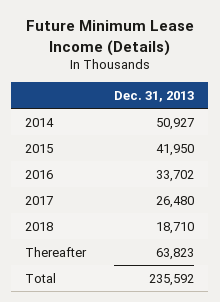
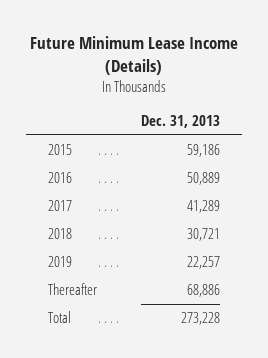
[25,117,55,127] 2014 -> none
[156,143,195,156] 41,950 -> [187,144,221,158] 59,186
[156,169,195,182] 33,702 -> [187,172,221,186] 50,889
[156,195,195,208] 26,480 -> [187,200,221,214] 41,289
[156,221,195,234] 18,710 -> [187,228,221,242] 30,721
none -> [48,256,73,268] 2019
[156,247,195,260] 63,823 -> [187,284,221,298] 68,886
[149,273,195,286] 235,592 -> [181,312,221,326] 273,228

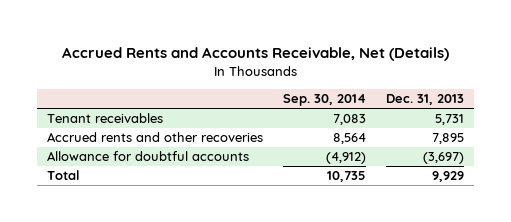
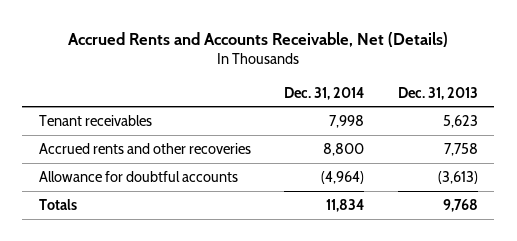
[283,94,367,107] Sep. 30, 2014 -> none
none -> [284,86,365,100] Dec. 31, 2014
[434,114,464,126] 5,731 -> [442,114,478,128] 5,623
[431,133,464,145] 7,895 -> [443,142,478,156] 7,758
[422,152,464,165] (3,697) -> [437,170,478,184] (3,613)
[47,170,81,181] Total -> [39,198,78,210] Totals
[431,171,464,183] 9,929 -> [442,198,478,212] 9,768

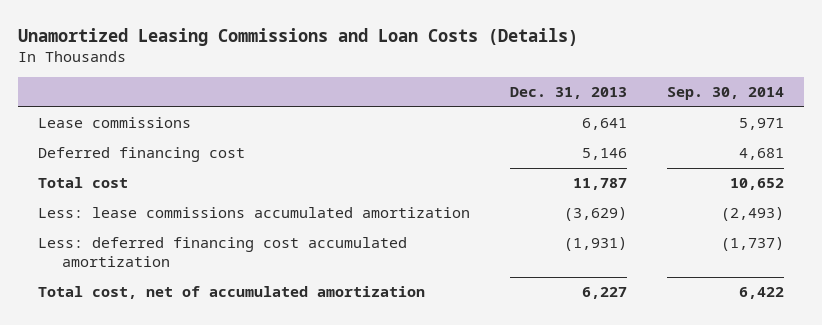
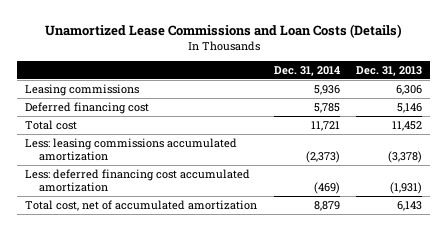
[18,27,579,46] Unamortized Leasing Commissions and Loan Costs (Details) -> [44,23,402,38] Unamortized Lease Commissions and Loan Costs (Details)
[666,86,784,100] Sep. 30, 2014 -> none
none -> [273,65,340,76] Dec. 31, 2014
[38,117,192,129] Lease commissions -> [25,83,140,96] Leasing commissions
[582,118,628,131] 6,641 -> [396,84,423,95] 6,306
[573,178,628,191] 11,787 -> [392,120,423,131] 11,452
[38,207,471,219] Less: lease commissions accumulated amortization -> [25,137,238,162] Less: leasing commissions accumulated amortization
[564,207,628,222] (3,629) -> [388,151,423,164] (3,378)
[582,287,628,300] 6,227 -> [397,200,423,211] 6,143

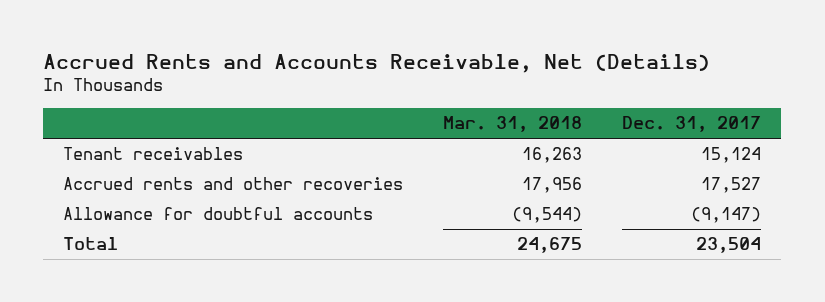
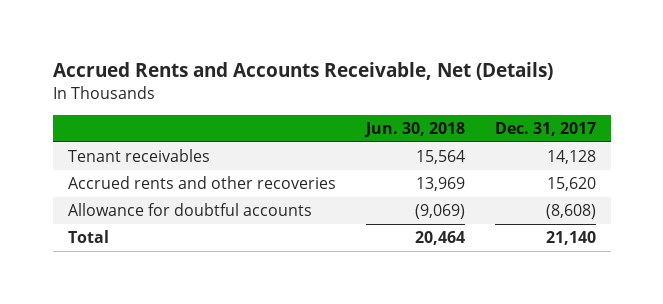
[443,116,583,133] Mar. 31, 2018 -> none
none -> [363,121,465,137] Jun. 30, 2018
[701,147,762,164] 15,124 -> [546,150,596,165] 14,128
[701,177,762,194] 17,527 -> [546,177,596,192] 15,620
[691,207,762,224] (9,147) -> [545,204,596,220] (8,608)
[696,237,762,254] 23,504 -> [545,231,596,246] 21,140

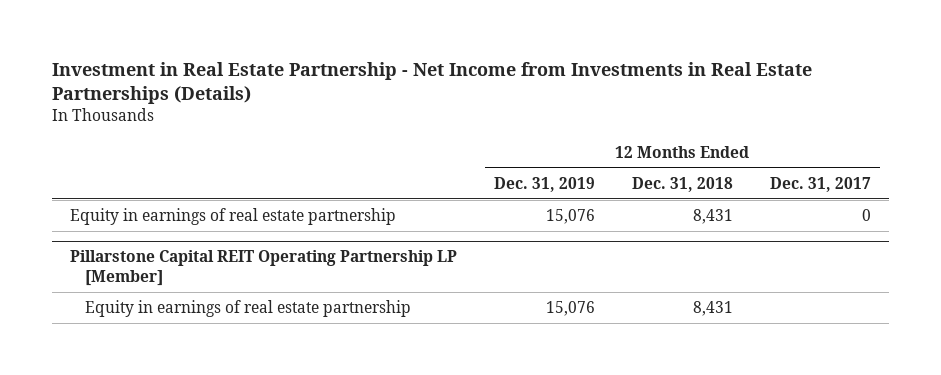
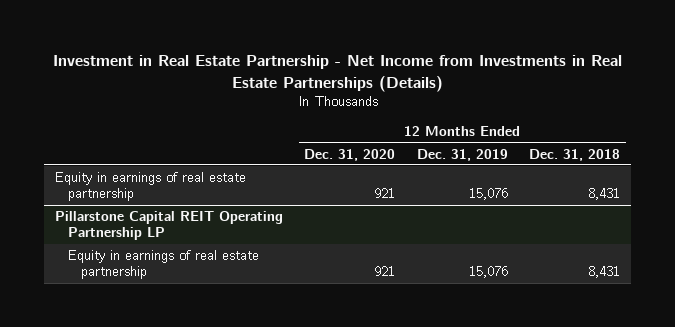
[769,176,871,192] Dec. 31, 2017 -> none
none -> [304,148,396,161] Dec. 31, 2020
[70,250,458,287] Pillarstone Capital REIT Operating Partnership LP [Member] -> [54,210,283,241] Pillarstone Capital REIT Operating Partnership LP

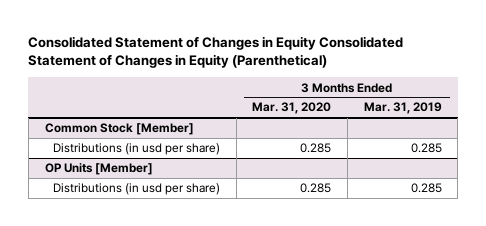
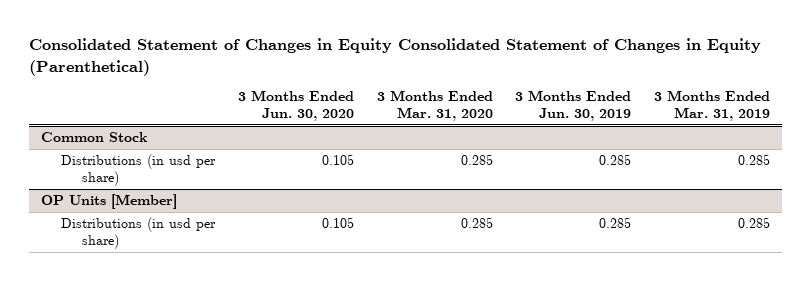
none -> [237,90,354,122] 3 Months Ended Jun. 30, 2020
none -> [515,90,632,122] 3 Months Ended Jun. 30, 2019
[44,123,194,136] Common Stock [Member] -> [40,131,148,142] Common Stock

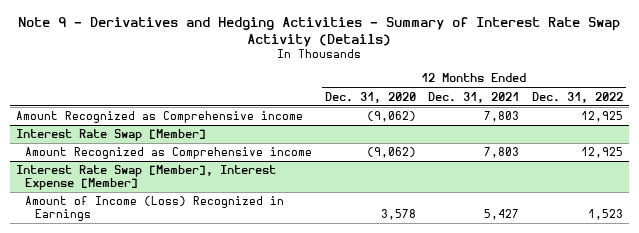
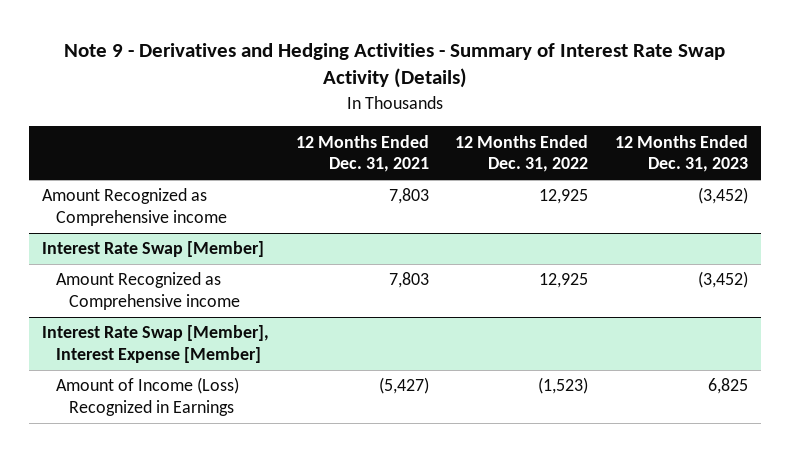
[324,91,416,103] Dec. 31, 2020 -> none
none -> [614,134,748,173] 12 Months Ended Dec. 31, 2023
[484,209,520,221] 5,427 -> [378,377,429,395] (5,427)
[587,209,623,221] 1,523 -> [538,377,589,395] (1,523)

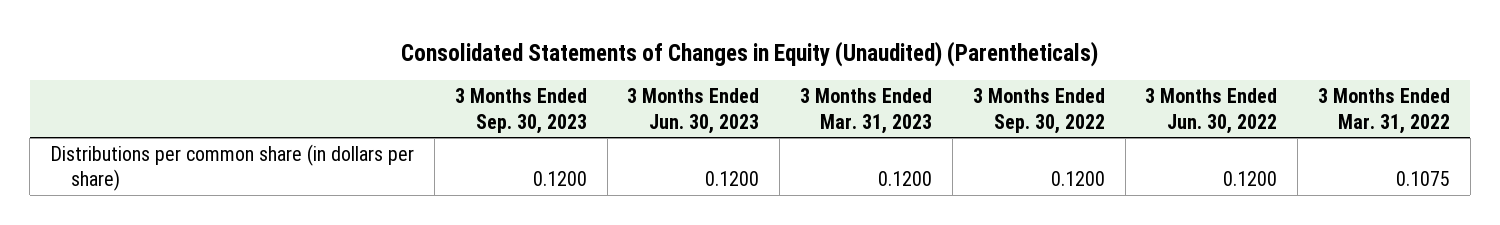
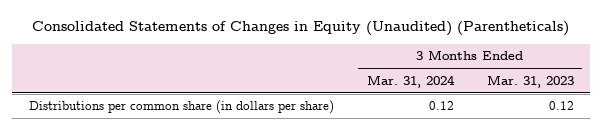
[454,88,587,134] 3 Months Ended Sep. 30, 2023 -> none
[627,88,760,134] 3 Months Ended Jun. 30, 2023 -> none
[972,88,1105,134] 3 Months Ended Sep. 30, 2022 -> none
[1145,88,1278,134] 3 Months Ended Jun. 30, 2022 -> none
[1318,88,1451,134] 3 Months Ended Mar. 31, 2022 -> none
none -> [366,74,455,88] Mar. 31, 2024
[878,171,933,187] 0.1200 -> [548,101,574,111] 0.12

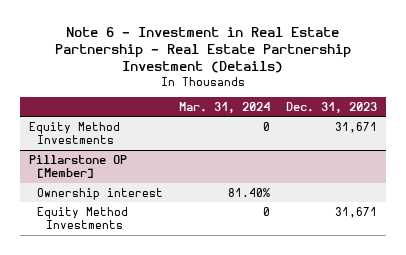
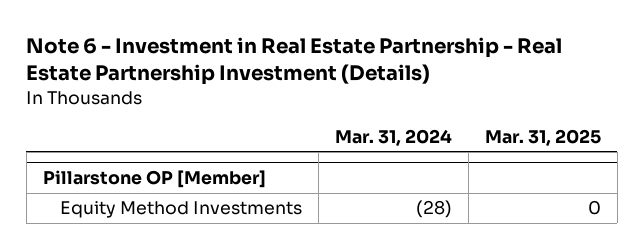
[286,101,378,113] Dec. 31, 2023 -> none
none -> [484,128,601,146] Mar. 31, 2025
[28,121,120,145] Equity Method Investments -> none
[37,187,164,200] Ownership interest -> none
[263,206,271,216] 0 -> [415,200,452,219] (28)

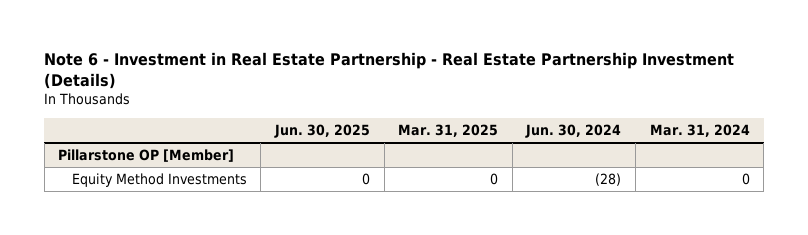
none -> [273,123,370,138] Jun. 30, 2025
none -> [525,123,622,138] Jun. 30, 2024
[415,200,452,219] (28) -> [741,173,750,186] 0

